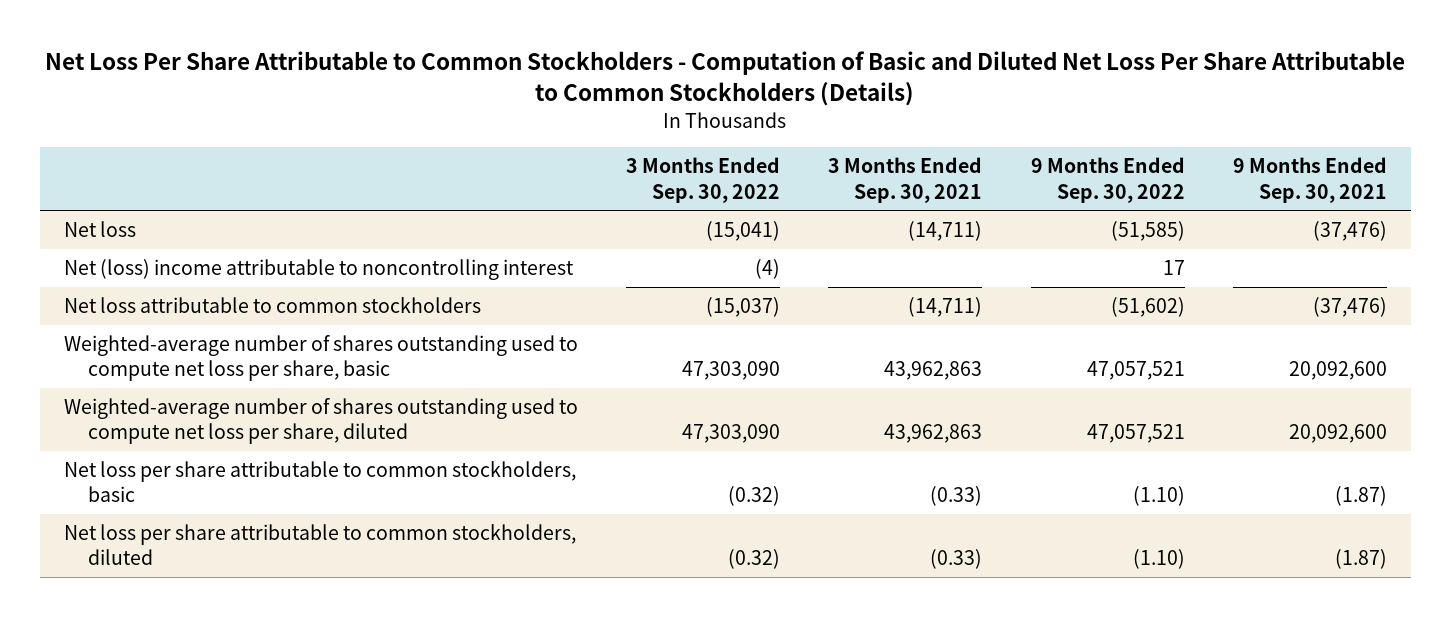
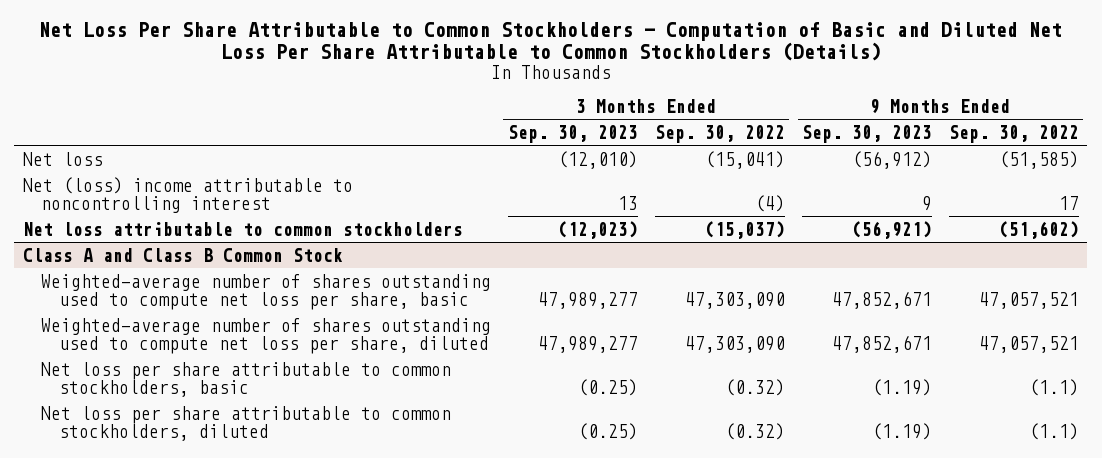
[828,157,983,203] 3 Months Ended Sep. 30, 2021 -> none
[1232,157,1387,203] 9 Months Ended Sep. 30, 2021 -> none
none -> [507,124,638,143] Sep. 30, 2023
none -> [801,124,932,143] Sep. 30, 2023
none -> [22,247,343,262] Class A and Class B Common Stock
[1132,486,1185,507] (1.10) -> [1028,379,1079,397] (1.1)
[1132,549,1185,570] (1.10) -> [1028,423,1079,441] (1.1)

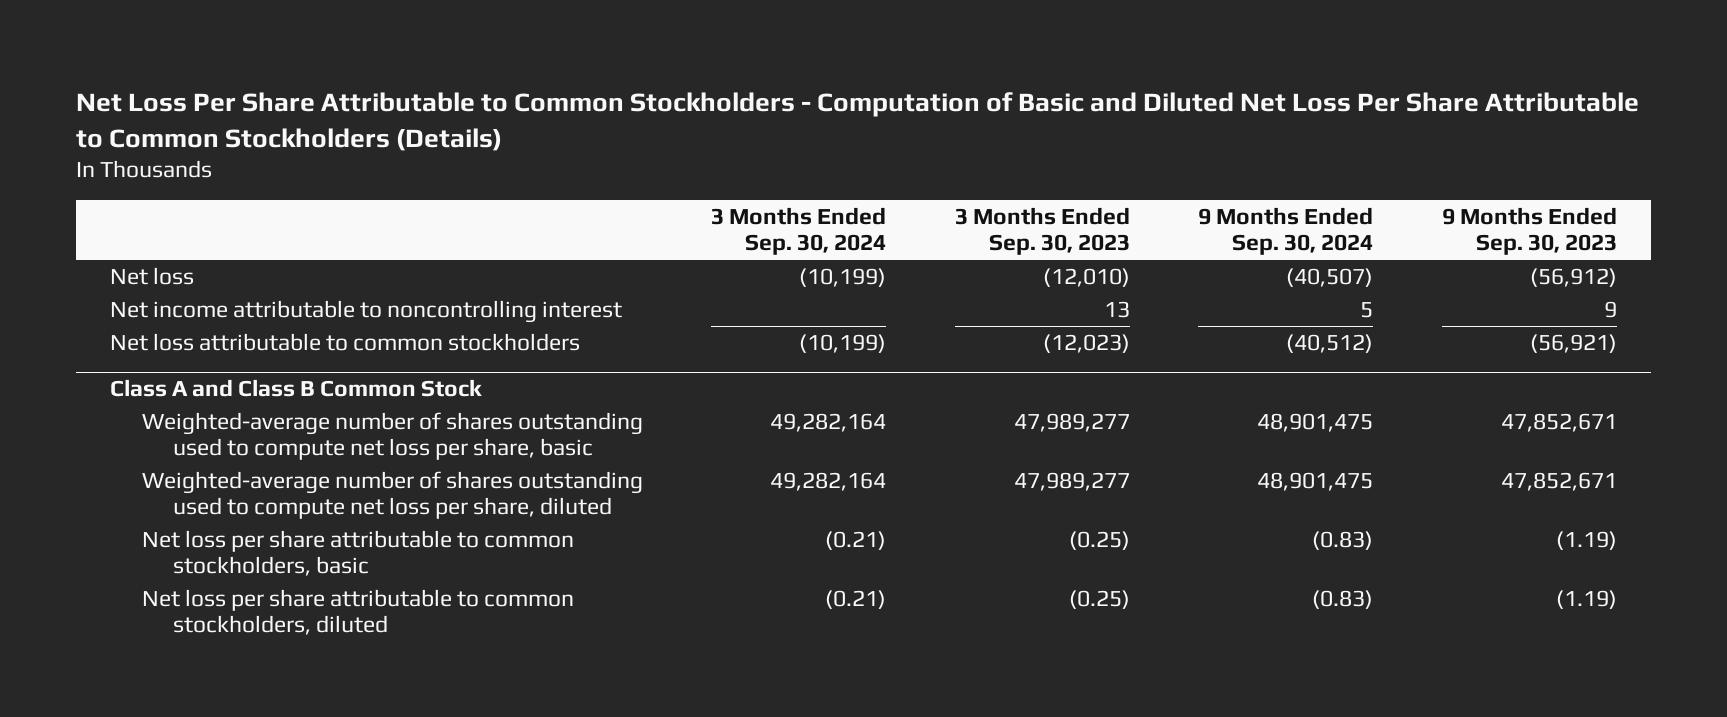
[654,124,785,143] Sep. 30, 2022 -> none
[948,124,1079,143] Sep. 30, 2022 -> none
none -> [711,206,887,256] 3 Months Ended Sep. 30, 2024
none -> [1198,206,1374,256] 9 Months Ended Sep. 30, 2024
[22,176,353,214] Net (loss) income attributable to noncontrolling interest -> [109,299,622,323] Net income attributable to noncontrolling interest

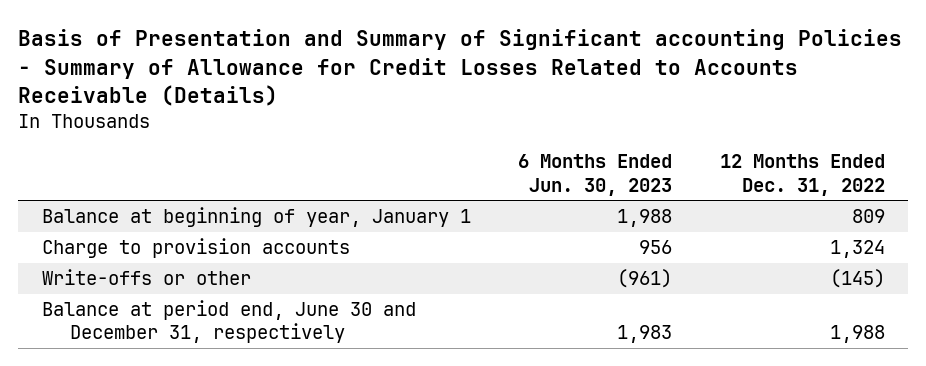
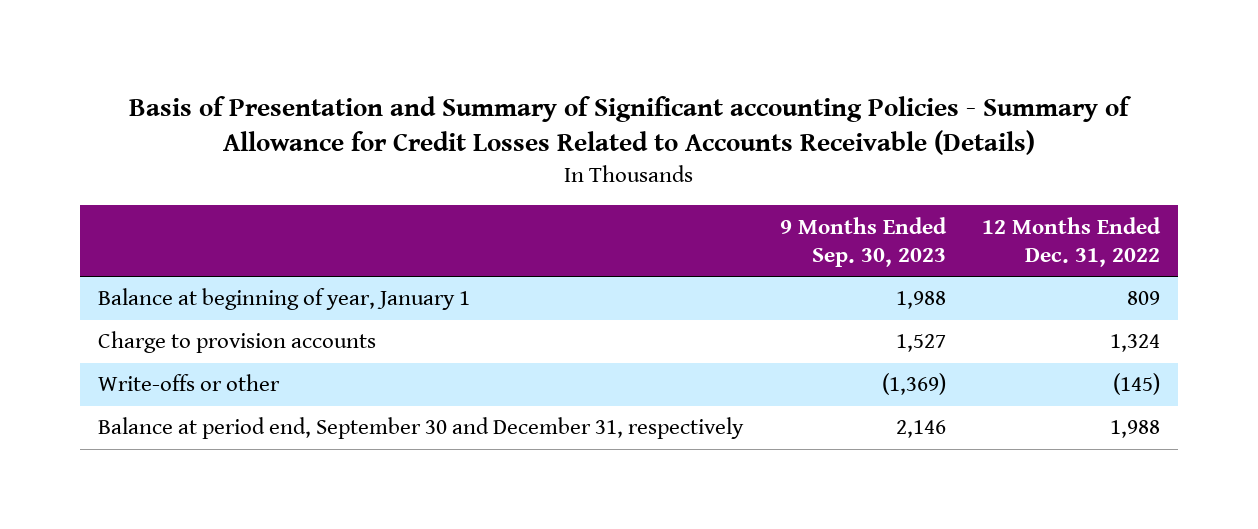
[518,154,673,196] 6 Months Ended Jun. 30, 2023 -> none
none -> [779,216,947,267] 9 Months Ended Sep. 30, 2023
[41,300,416,344] Balance at period end, June 30 and December 31, respectively -> [98,417,745,440] Balance at period end, September 30 and December 31, respectively

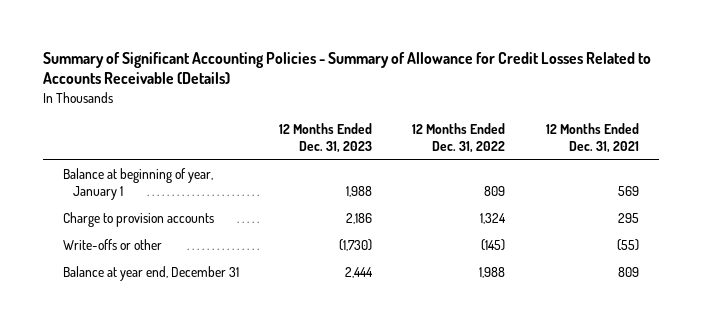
[129,95,1133,156] Basis of Presentation and Summary of Significant accounting Policies - Summary of Allowance for Credit Losses Related to Accounts Receivable (Details) -> [42,51,651,85] Summary of Significant Accounting Policies - Summary of Allowance for Credit Losses Related to Accounts Receivable (Details)
[779,216,947,267] 9 Months Ended Sep. 30, 2023 -> none
none -> [279,123,373,153] 12 Months Ended Dec. 31, 2023
none -> [545,123,639,153] 12 Months Ended Dec. 31, 2021
[98,417,745,440] Balance at period end, September 30 and December 31, respectively -> [62,266,239,282] Balance at year end, December 31

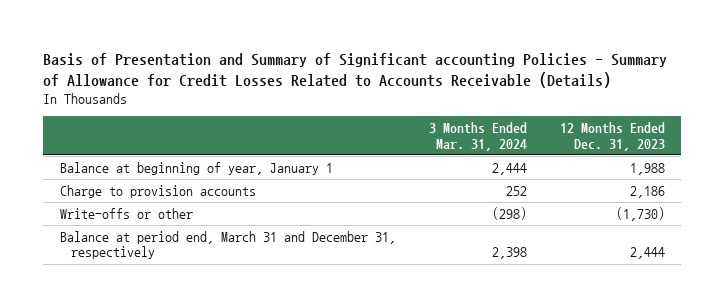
[42,51,651,85] Summary of Significant Accounting Policies - Summary of Allowance for Credit Losses Related to Accounts Receivable (Details) -> [43,53,668,88] Basis of Presentation and Summary of Significant accounting Policies - Summary of Allowance for Credit Losses Related to Accounts Receivable (Details)
[412,123,506,153] 12 Months Ended Dec. 31, 2022 -> none
[545,123,639,153] 12 Months Ended Dec. 31, 2021 -> none
none -> [428,122,527,151] 3 Months Ended Mar. 31, 2024
[62,266,239,282] Balance at year end, December 31 -> [59,231,396,260] Balance at period end, March 31 and December 31, respectively

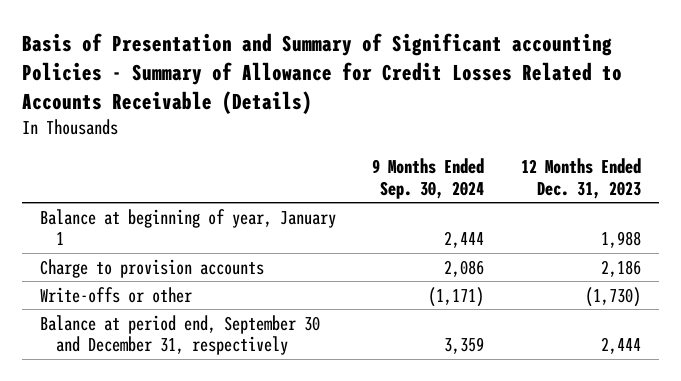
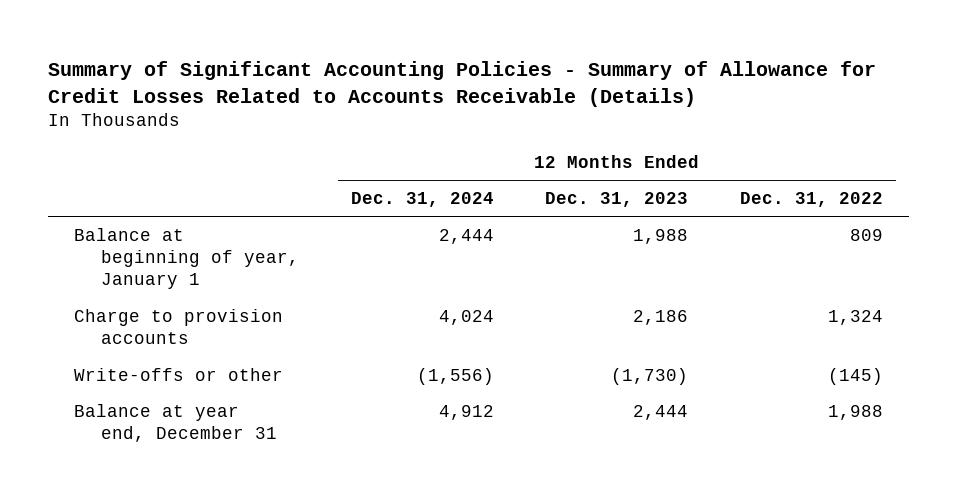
[21,32,622,114] Basis of Presentation and Summary of Significant accounting Policies - Summary of Allowance for Credit Losses Related to Accounts Receivable (Details) -> [48,60,877,107] Summary of Significant Accounting Policies - Summary of Allowance for Credit Losses Related to Accounts Receivable (Details)
[372,157,485,199] 9 Months Ended Sep. 30, 2024 -> none
none -> [350,192,494,208] Dec. 31, 2024
none -> [740,192,884,208] Dec. 31, 2022
[40,314,321,356] Balance at period end, September 30 and December 31, respectively -> [74,403,277,443] Balance at year end, December 31

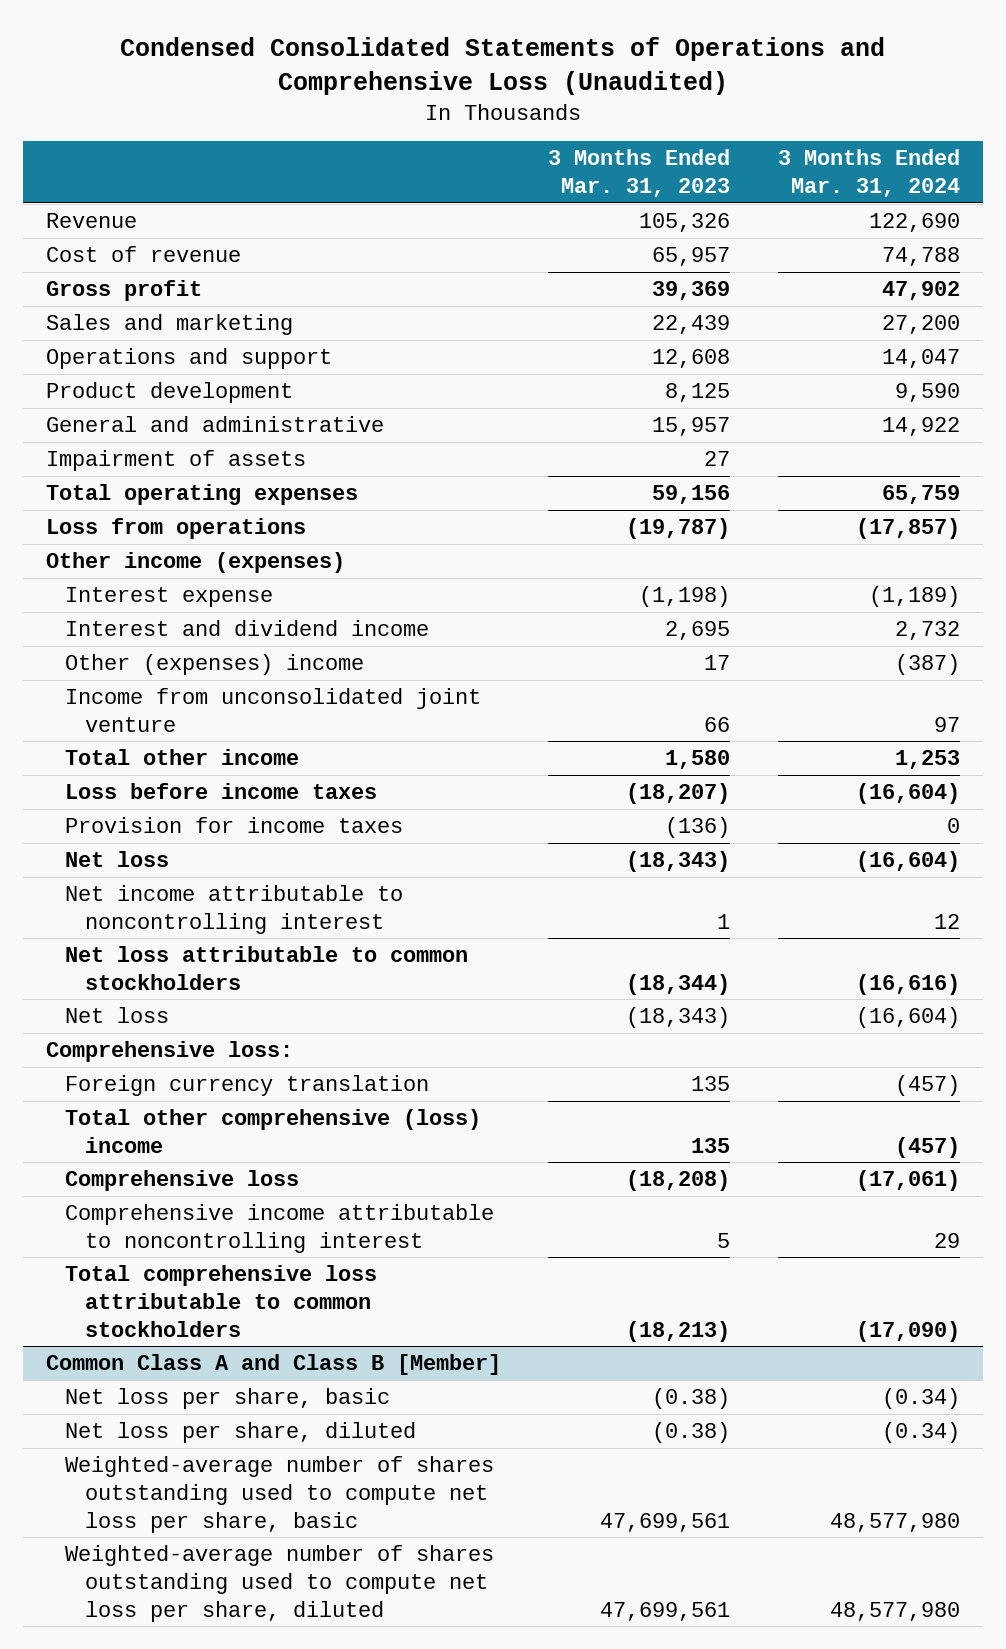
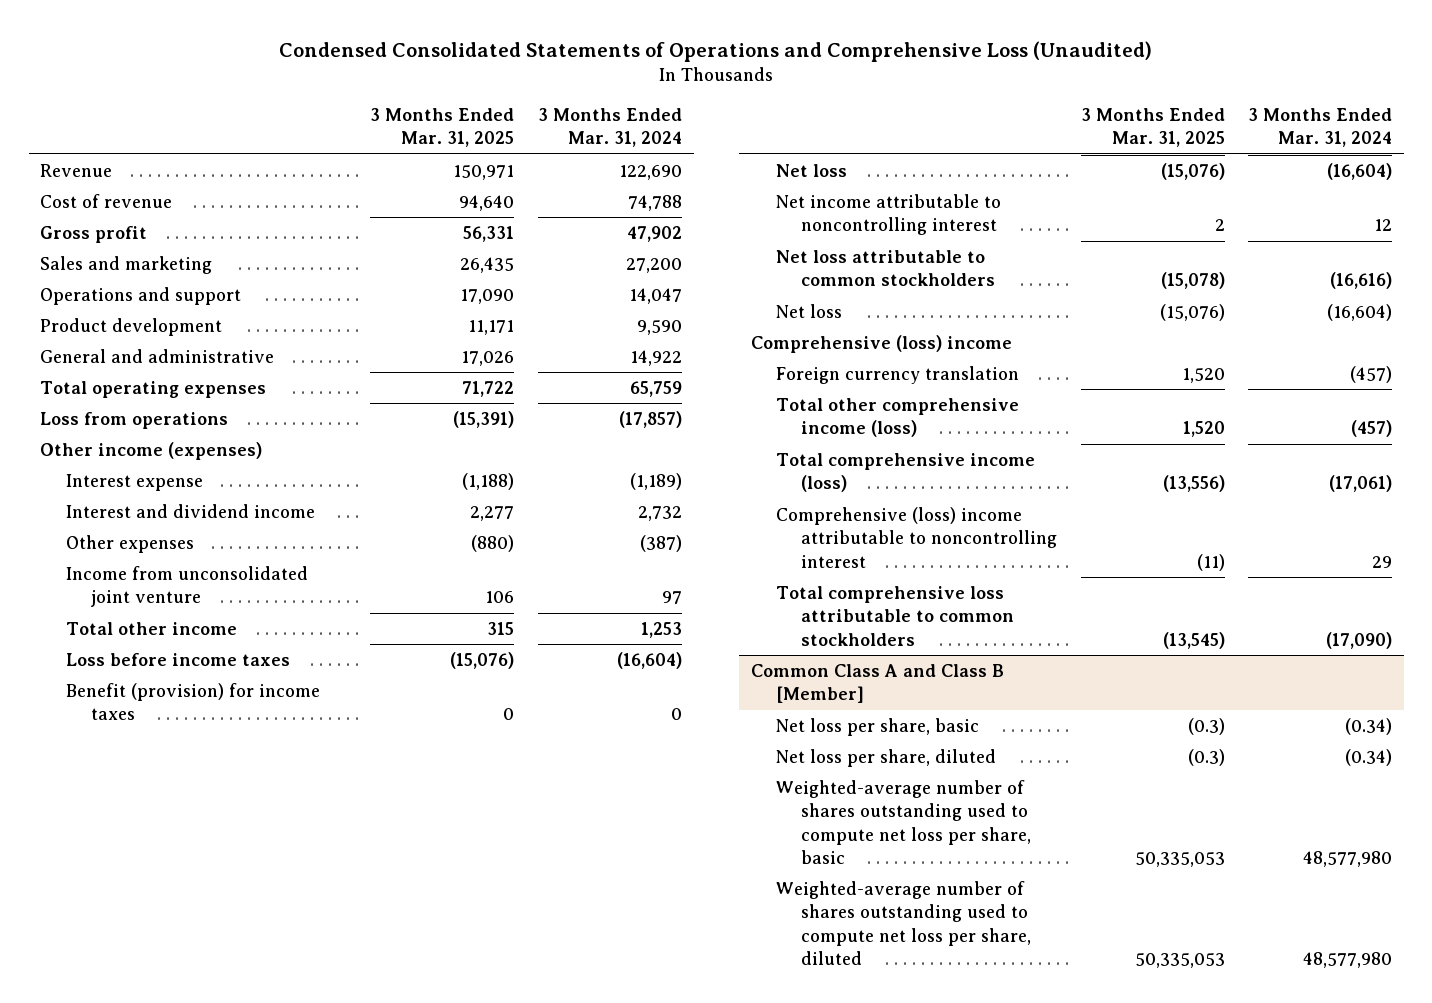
[548,149,731,198] 3 Months Ended Mar. 31, 2023 -> none
none -> [370,107,515,148] 3 Months Ended Mar. 31, 2025
[46,449,307,471] Impairment of assets -> none
[65,653,365,675] Other (expenses) income -> [65,534,194,553] Other expenses
[65,816,404,833] Provision for income taxes -> [65,682,320,721] Benefit (provision) for income taxes
[46,1040,294,1062] Comprehensive loss: -> [750,334,1012,353] Comprehensive (loss) income
[65,1108,482,1153] Total other comprehensive (loss) income -> [775,397,1019,438] Total other comprehensive income (loss)
[65,1169,300,1191] Comprehensive loss -> [775,452,1035,493] Total comprehensive income (loss)
[65,1203,495,1253] Comprehensive income attributable to noncontrolling interest -> [775,506,1058,568] Comprehensive (loss) income attributable to noncontrolling interest

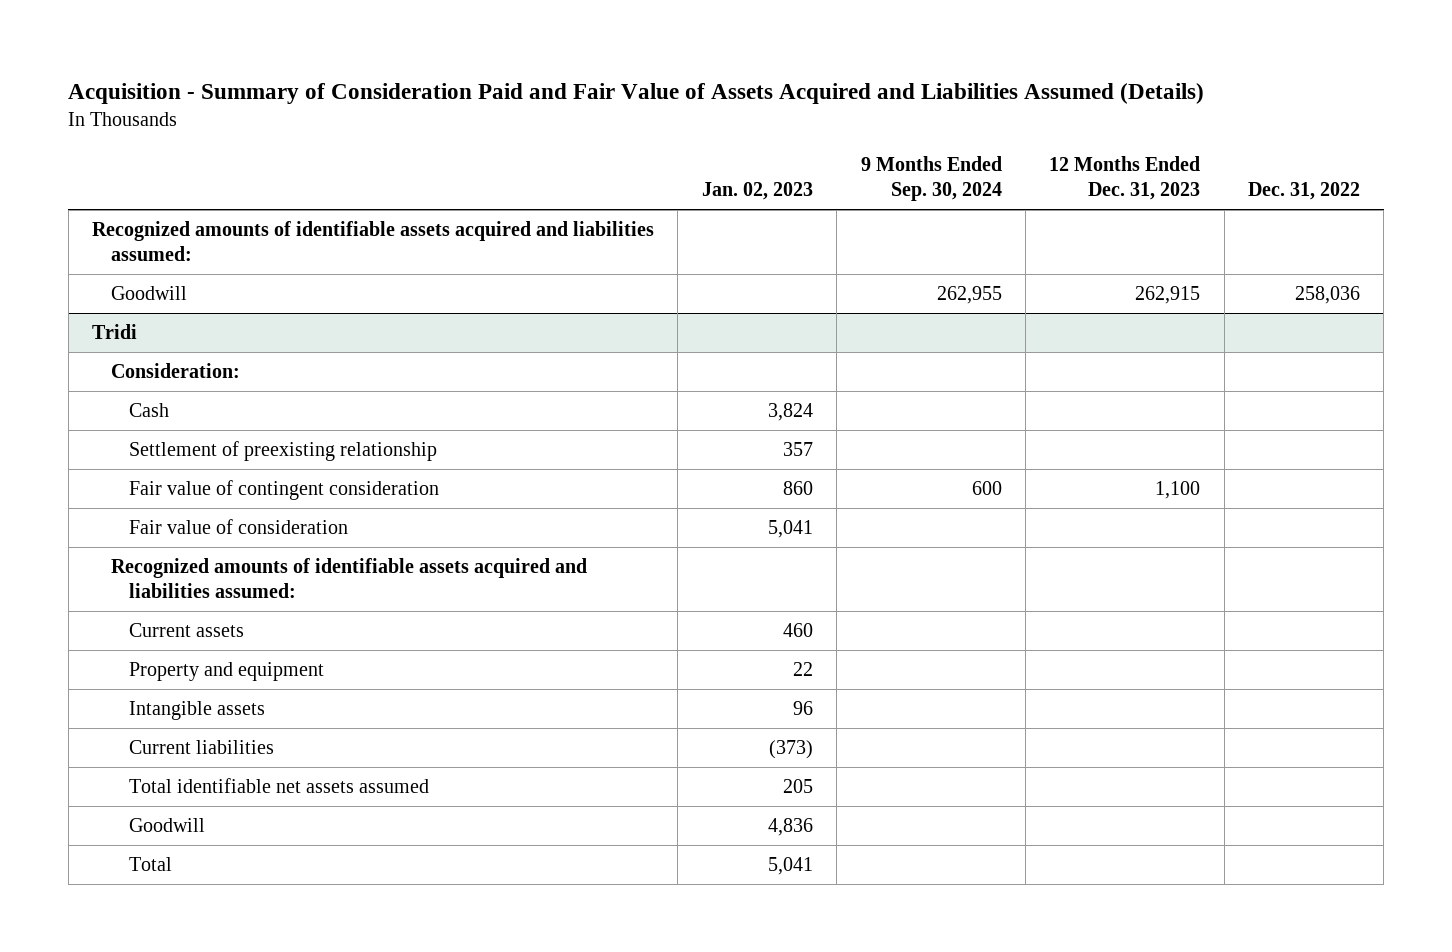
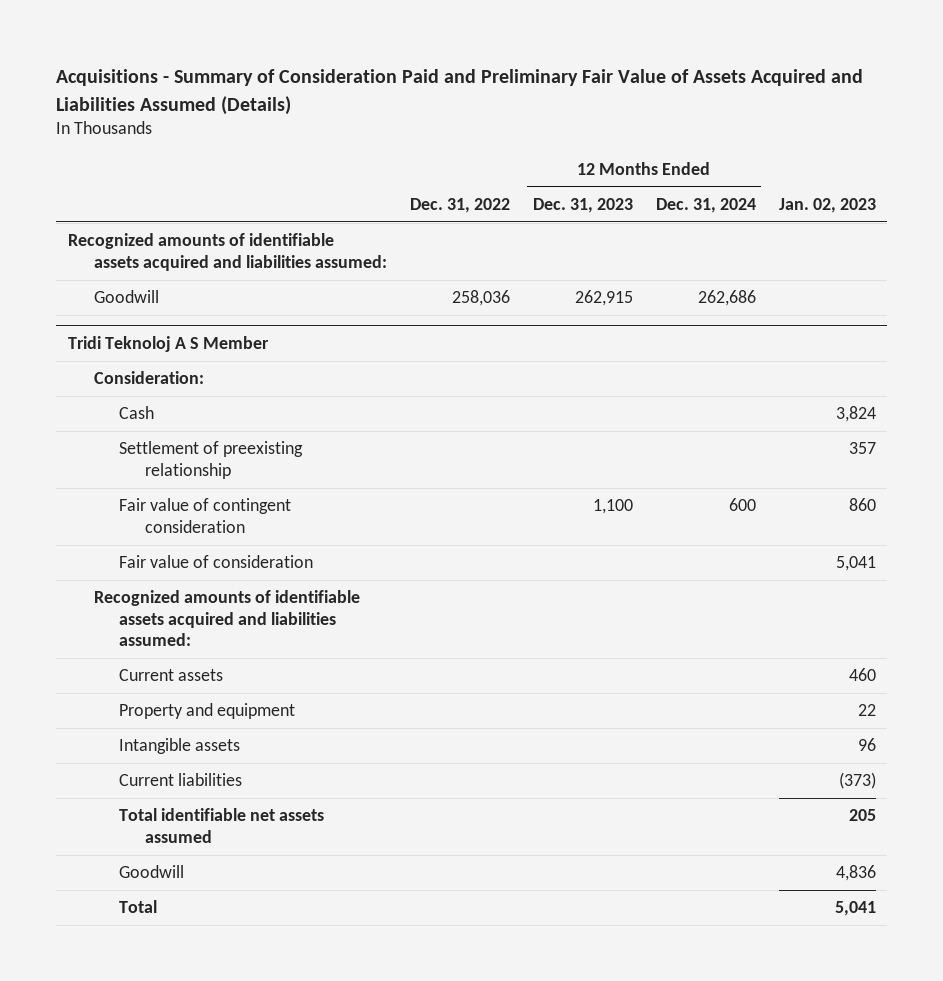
[68,82,1205,104] Acquisition - Summary of Consideration Paid and Fair Value of Assets Acquired and Liabilities Assumed (Details) -> [56,69,864,115] Acquisitions - Summary of Consideration Paid and Preliminary Fair Value of Assets Acquired and Liabilities Assumed (Details)
[860,156,1002,202] 9 Months Ended Sep. 30, 2024 -> none
none -> [655,197,756,213] Dec. 31, 2024
[92,323,138,339] Tridi -> [67,336,269,353] Tridi Teknoloj A S Member

